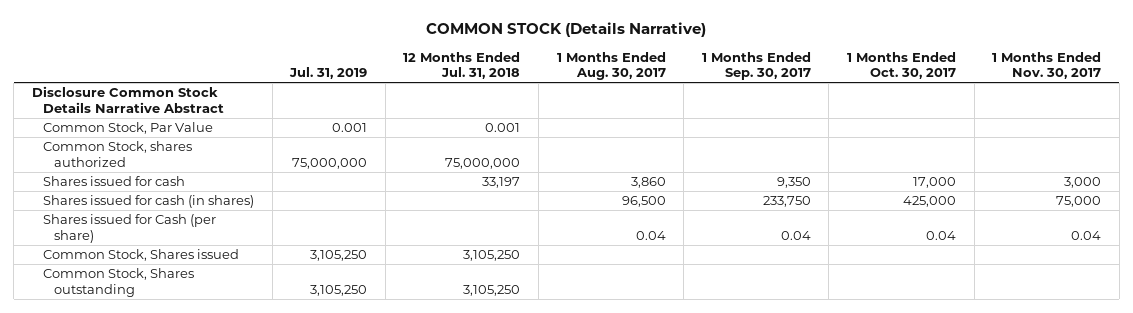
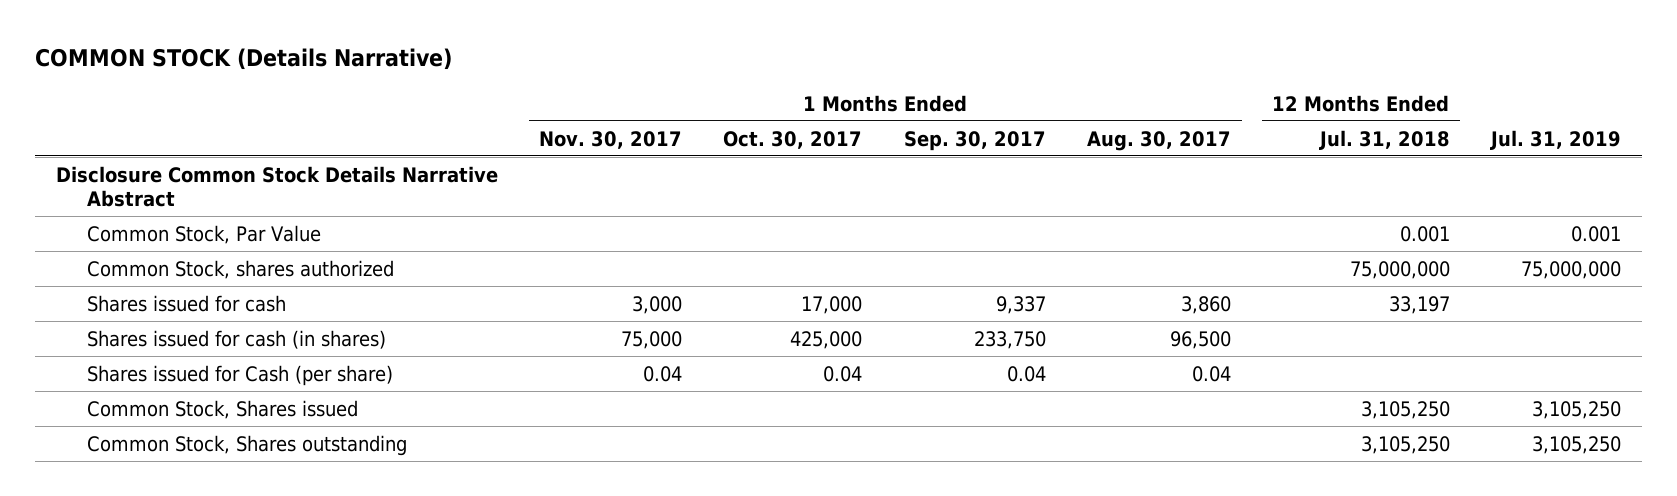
[776,177,811,189] 9,350 -> [995,295,1046,314] 9,337

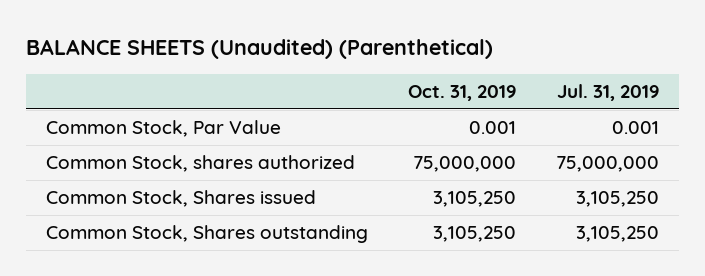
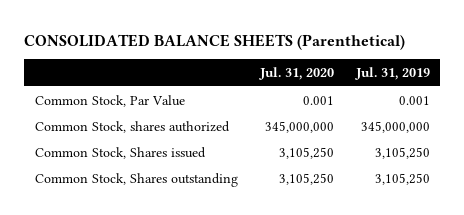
[26,39,494,60] BALANCE SHEETS (Unaudited) (Parenthetical) -> [24,33,406,50] CONSOLIDATED BALANCE SHEETS (Parenthetical)
[407,85,516,102] Oct. 31, 2019 -> none
none -> [258,67,334,81] Jul. 31, 2020
[555,155,659,172] 75,000,000 -> [360,120,430,133] 345,000,000

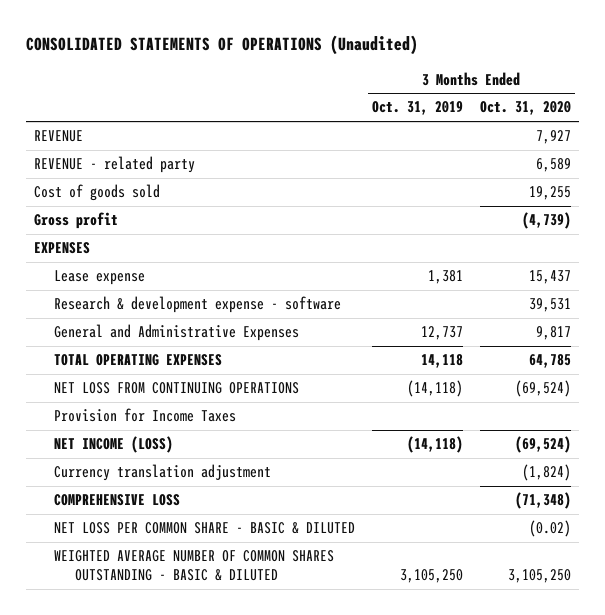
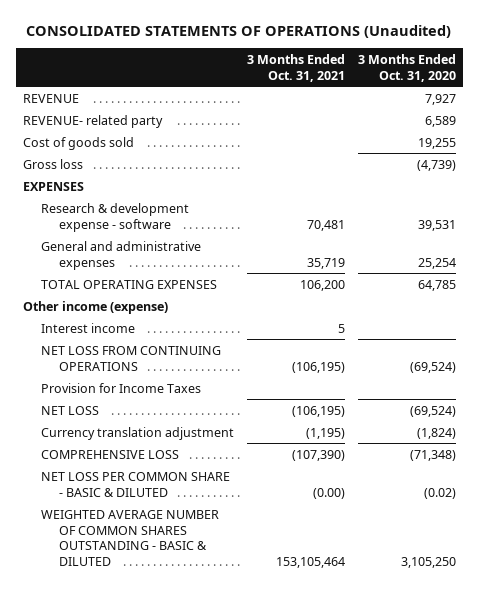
[372,101,464,116] Oct. 31, 2019 -> none
none -> [246,53,345,82] 3 Months Ended Oct. 31, 2021
[34,156,196,174] REVENUE - related party -> [22,114,163,128] REVENUE- related party
[34,212,119,230] Gross profit -> [22,158,83,169] Gross loss
[54,270,146,286] Lease expense -> none
[54,324,300,342] General and Administrative Expenses -> [40,240,201,270] General and administrative expenses
[535,326,571,341] 9,817 -> [418,257,457,269] 25,254
none -> [22,300,168,314] Other income (expense)
none -> [40,322,135,333] Interest income
[54,436,174,454] NET INCOME (LOSS) -> [40,405,99,415] NET LOSS

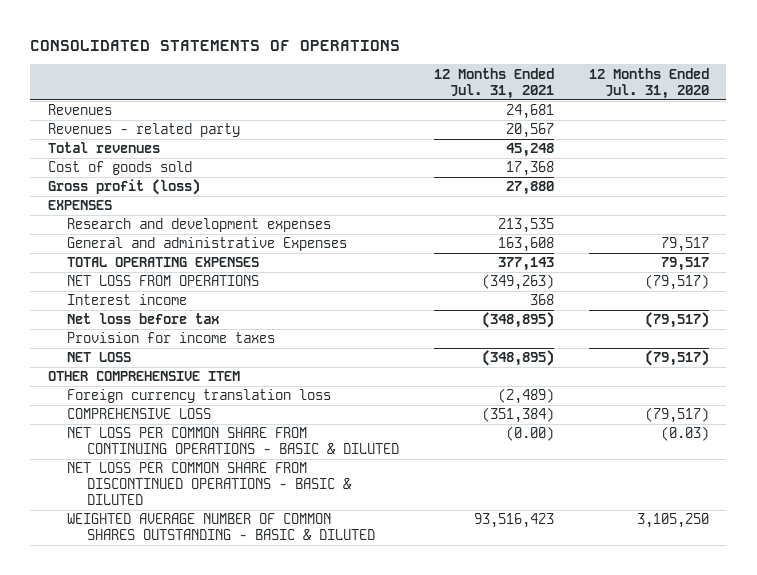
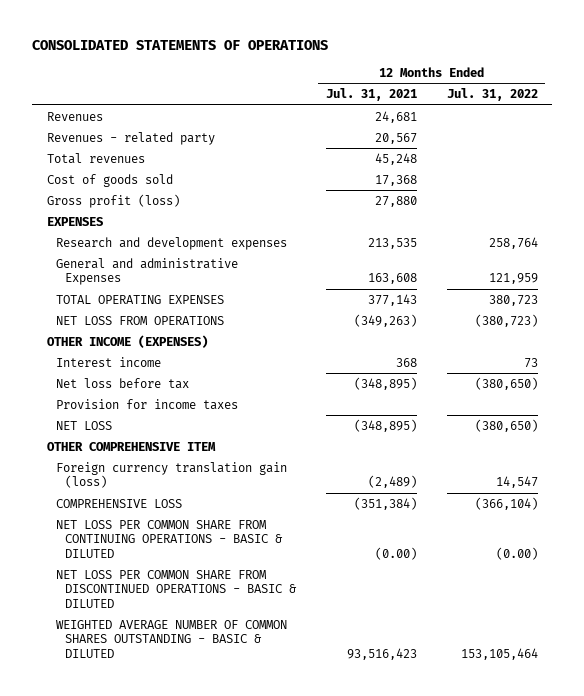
[588,67,709,99] 12 Months Ended Jul. 31, 2020 -> none
none -> [446,88,538,102] Jul. 31, 2022
none -> [46,334,208,348] OTHER INCOME (EXPENSES)
[67,389,332,404] Foreign currency translation loss -> [55,461,287,489] Foreign currency translation gain (loss)

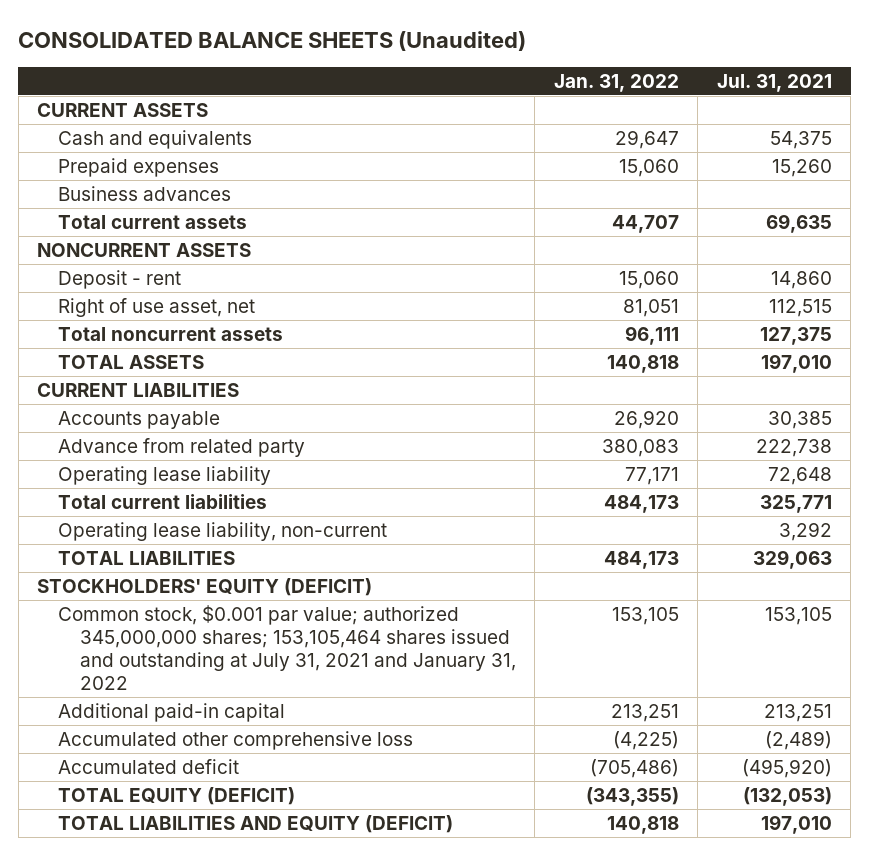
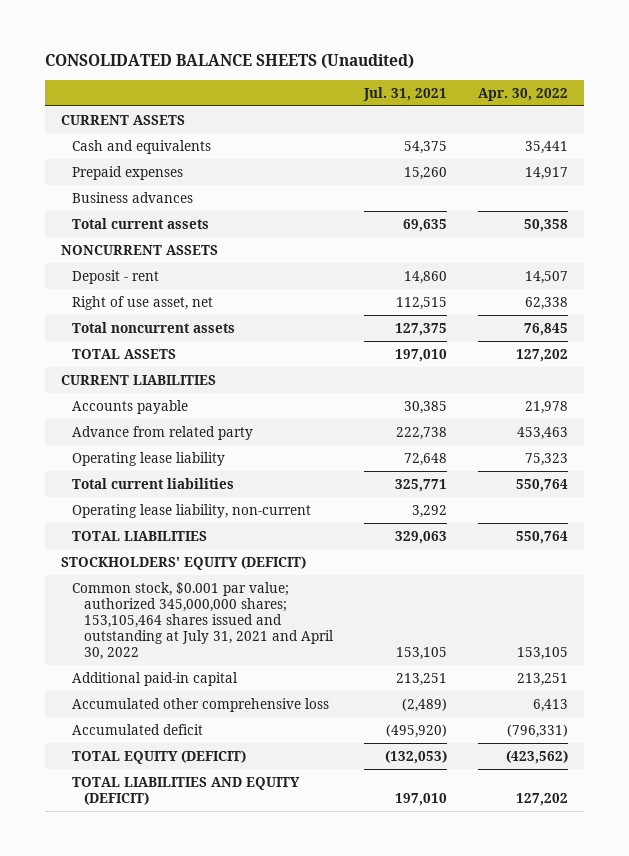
[553,73,679,92] Jan. 31, 2022 -> none
none -> [478,87,569,101] Apr. 30, 2022
[58,604,516,690] Common stock, $0.001 par value; authorized 345,000,000 shares; 153,105,464 shares issued and outstanding at July 31, 2021 and January 31, 2022 -> [72,581,334,661] Common stock, $0.001 par value; authorized 345,000,000 shares; 153,105,464 shares issued and outstanding at July 31, 2021 and April 30, 2022

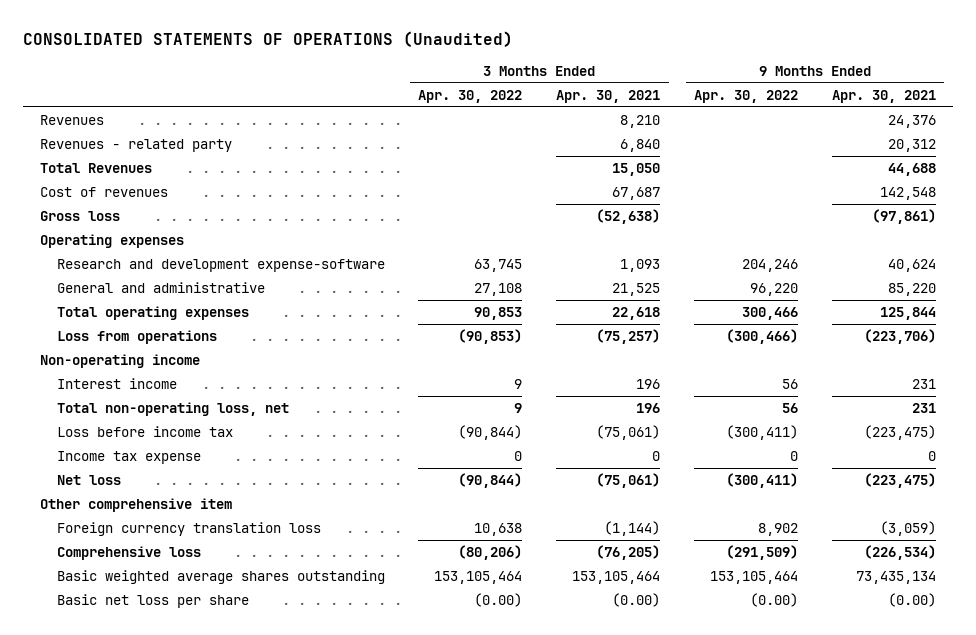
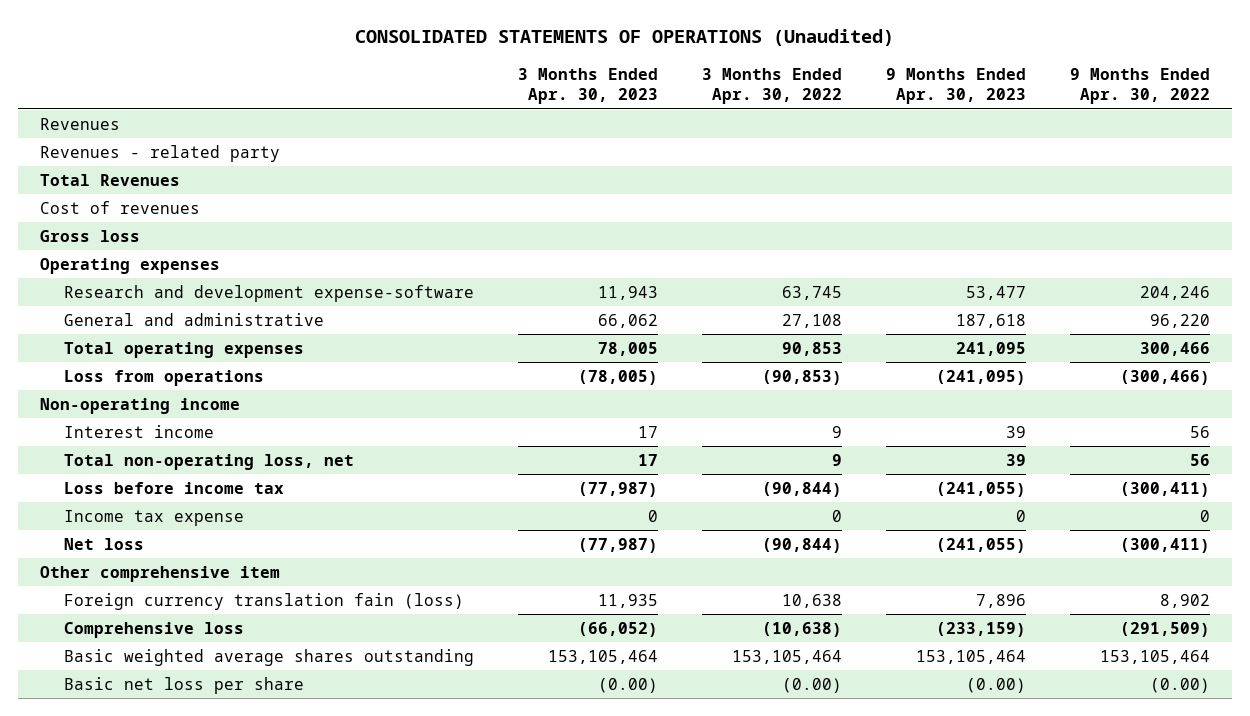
[556,89,661,103] Apr. 30, 2021 -> none
[832,89,937,103] Apr. 30, 2021 -> none
none -> [517,67,658,105] 3 Months Ended Apr. 30, 2023
none -> [885,67,1026,105] 9 Months Ended Apr. 30, 2023
[56,522,321,537] Foreign currency translation loss -> [63,592,464,610] Foreign currency translation fain (loss)
[458,545,523,561] (80,206) -> [761,621,842,637] (10,638)

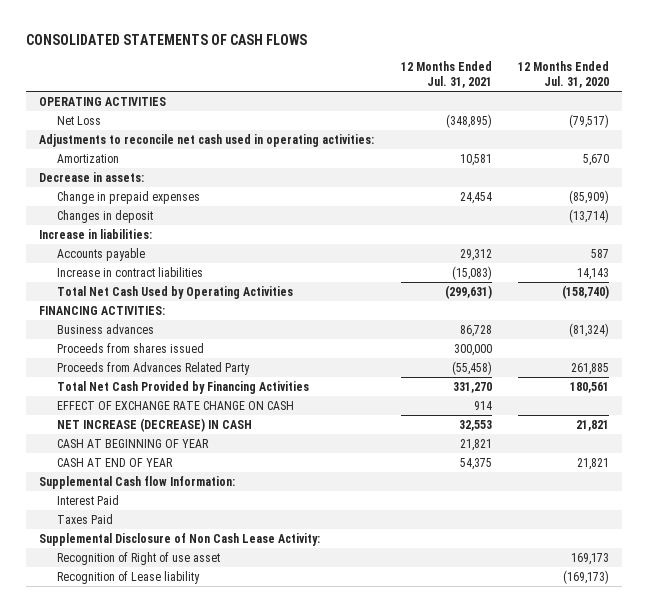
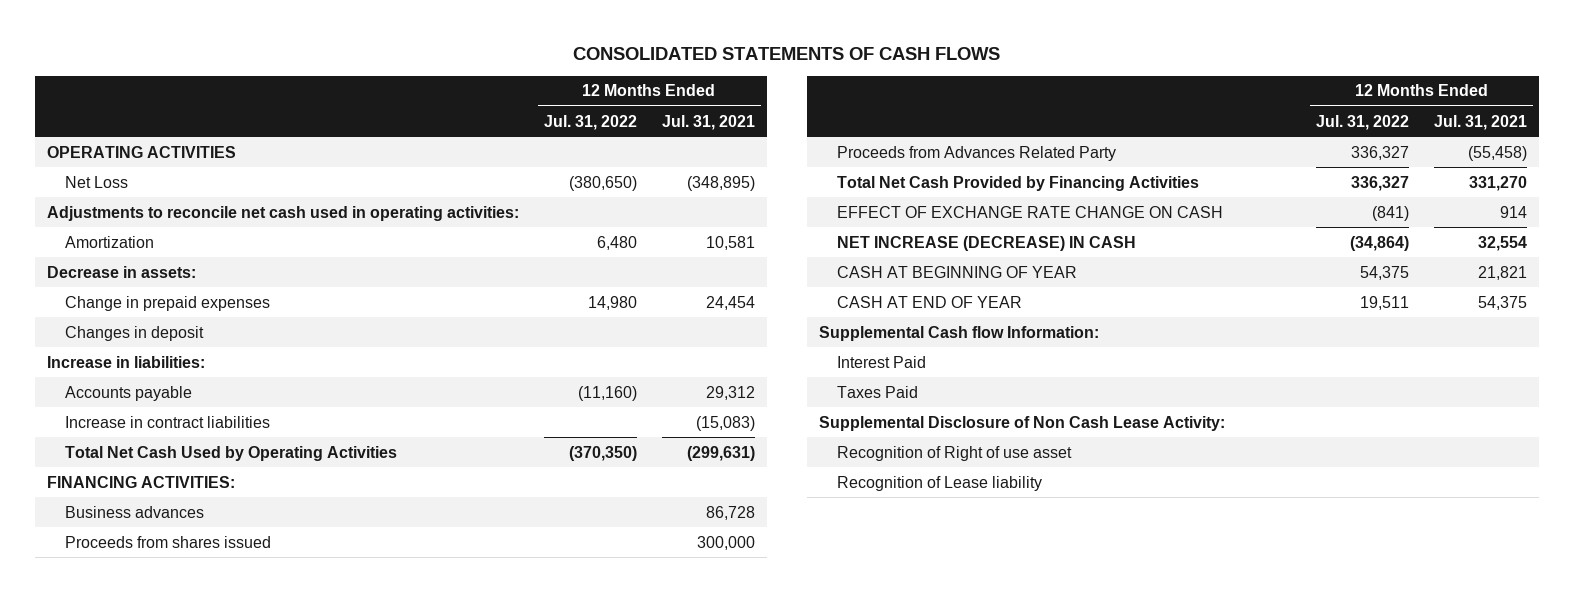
[518,60,610,89] 12 Months Ended Jul. 31, 2020 -> none
none -> [543,114,637,130] Jul. 31, 2022
[458,419,492,431] 32,553 -> [1477,235,1527,251] 32,554

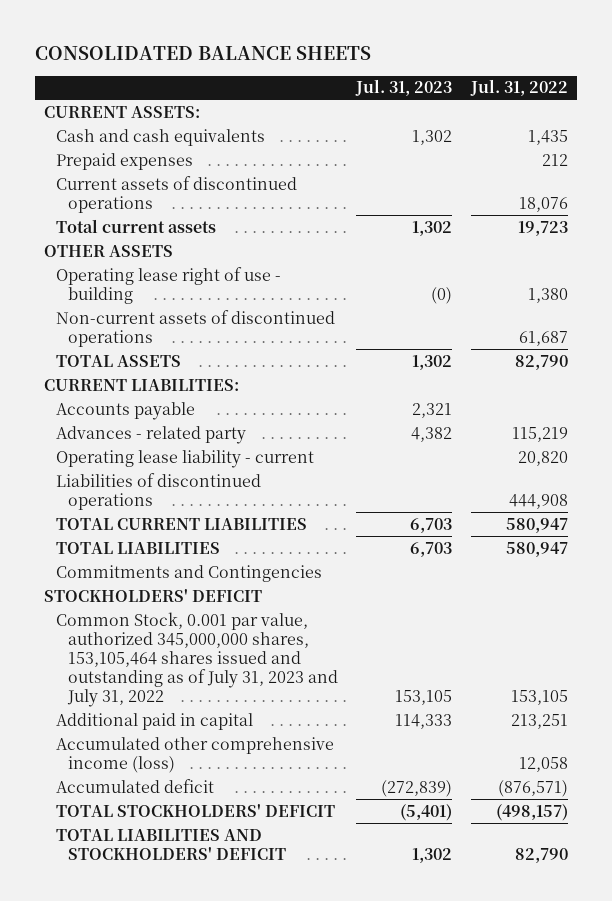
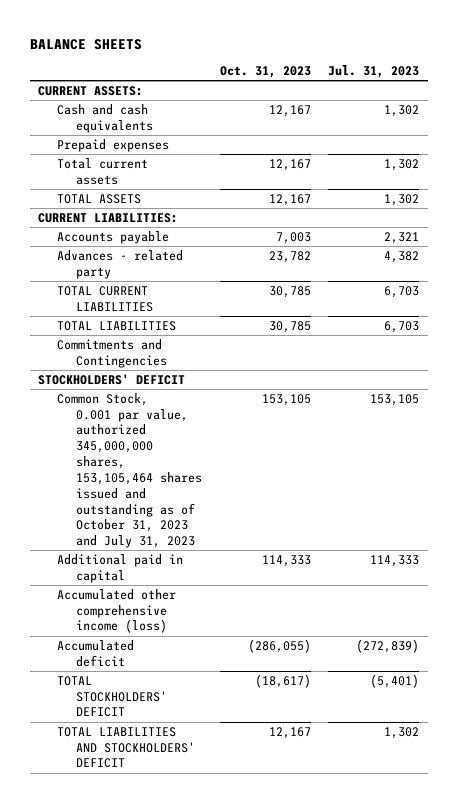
[35,45,372,60] CONSOLIDATED BALANCE SHEETS -> [29,38,142,50] BALANCE SHEETS
[469,79,568,97] Jul. 31, 2022 -> none
none -> [219,66,311,79] Oct. 31, 2023
[55,175,297,213] Current assets of discontinued operations -> none
[44,244,174,257] OTHER ASSETS -> none
[55,266,281,304] Operating lease right of use - building -> none
[55,309,335,347] Non-current assets of discontinued operations -> none
[55,449,314,468] Operating lease liability - current -> none
[55,472,261,510] Liabilities of discontinued operations -> none
[55,611,338,707] Common Stock, 0.001 par value, authorized 345,000,000 shares, 153,105,464 shares issued and outstanding as of July 31, 2023 and July 31, 2022 -> [57,392,203,549] Common Stock, 0.001 par value, authorized 345,000,000 shares, 153,105,464 shares issued and outstanding as of October 31, 2023 and July 31, 2023

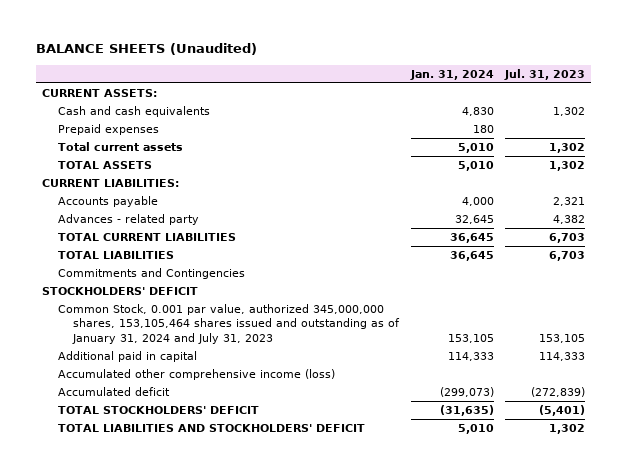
[29,38,142,50] BALANCE SHEETS -> [36,43,258,56] BALANCE SHEETS (Unaudited)
[219,66,311,79] Oct. 31, 2023 -> none
none -> [409,69,494,80] Jan. 31, 2024
[57,392,203,549] Common Stock, 0.001 par value, authorized 345,000,000 shares, 153,105,464 shares issued and outstanding as of October 31, 2023 and July 31, 2023 -> [57,304,401,344] Common Stock, 0.001 par value, authorized 345,000,000 shares, 153,105,464 shares issued and outstanding as of January 31, 2024 and July 31, 2023

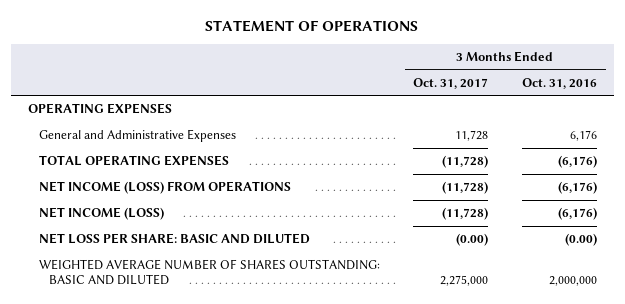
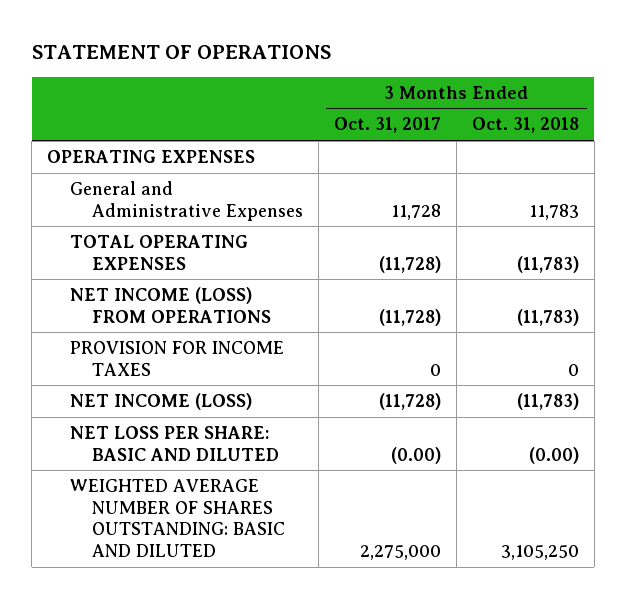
[522,77,598,89] Oct. 31, 2016 -> none
none -> [471,117,579,134] Oct. 31, 2018
none -> [69,340,284,376] PROVISION FOR INCOME TAXES

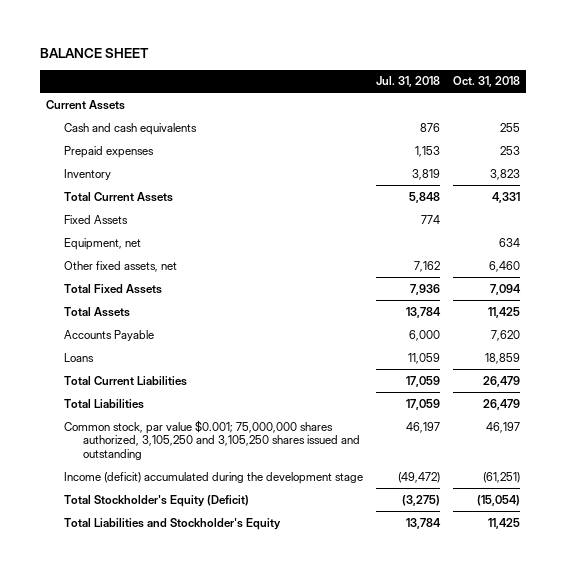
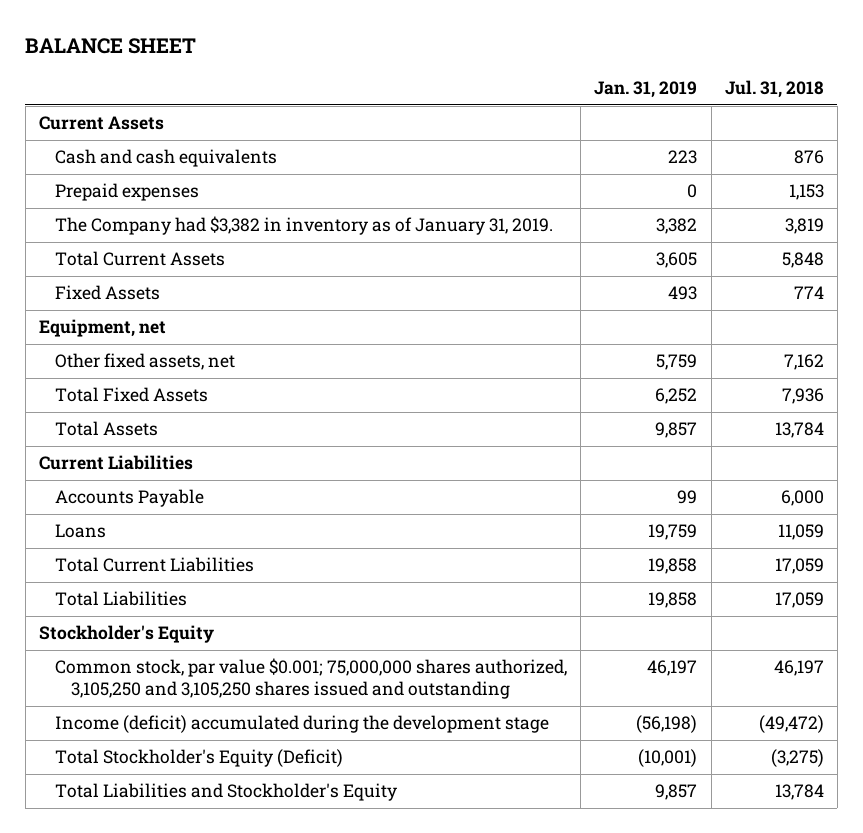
[452,76,520,88] Oct. 31, 2018 -> none
none -> [594,80,698,98] Jan. 31, 2019
[64,168,112,180] Inventory -> [55,216,554,236] The Company had $3,382 in inventory as of January 31, 2019.
none -> [39,455,194,471] Current Liabilities
none -> [39,625,215,644] Stockholder's Equity

